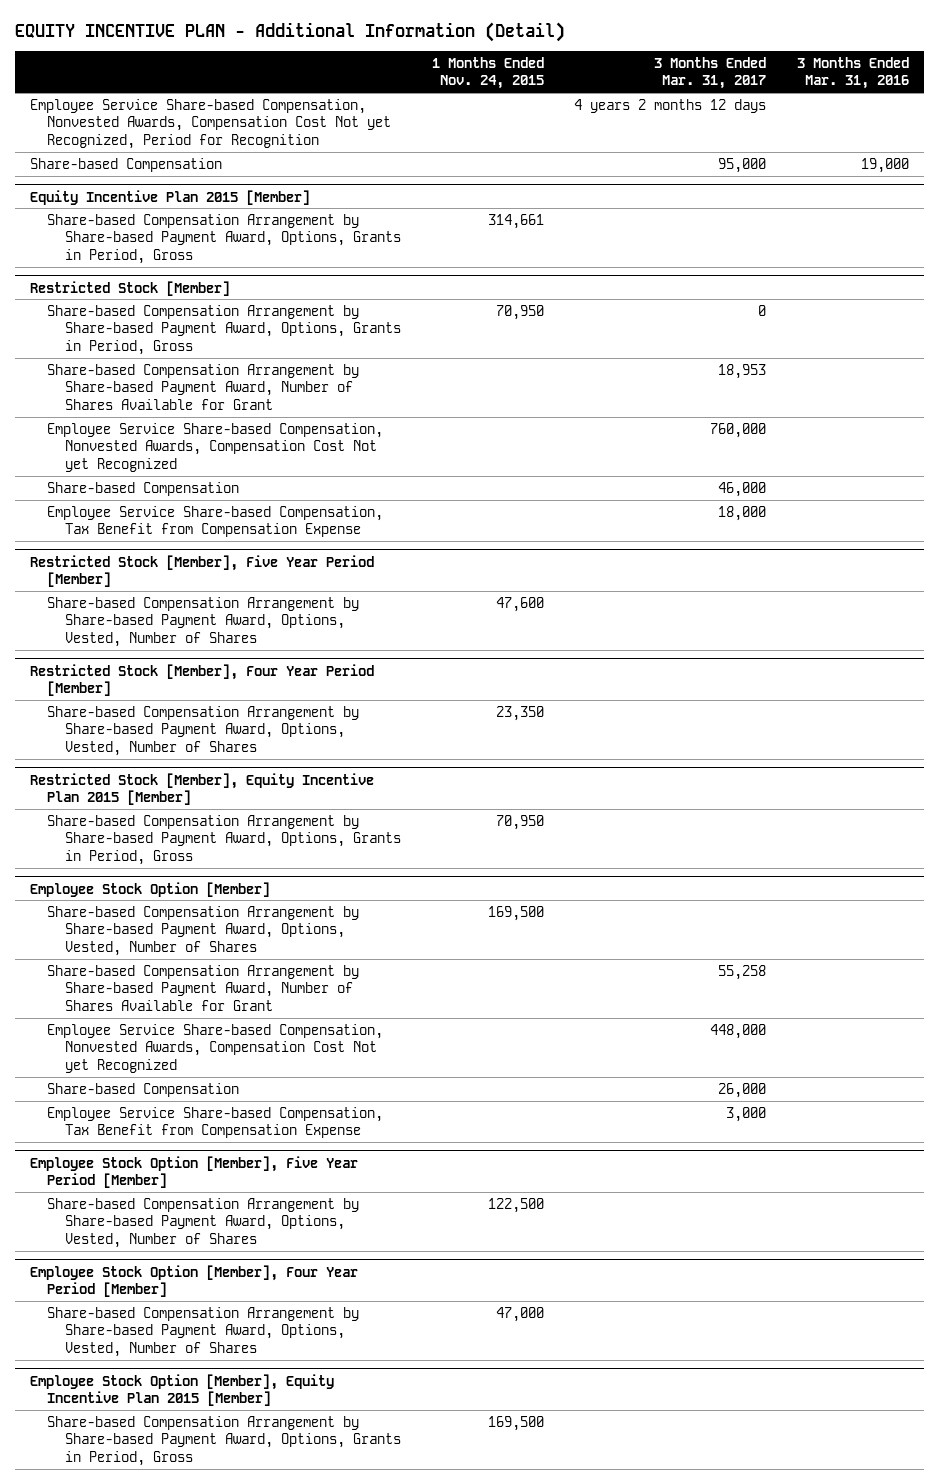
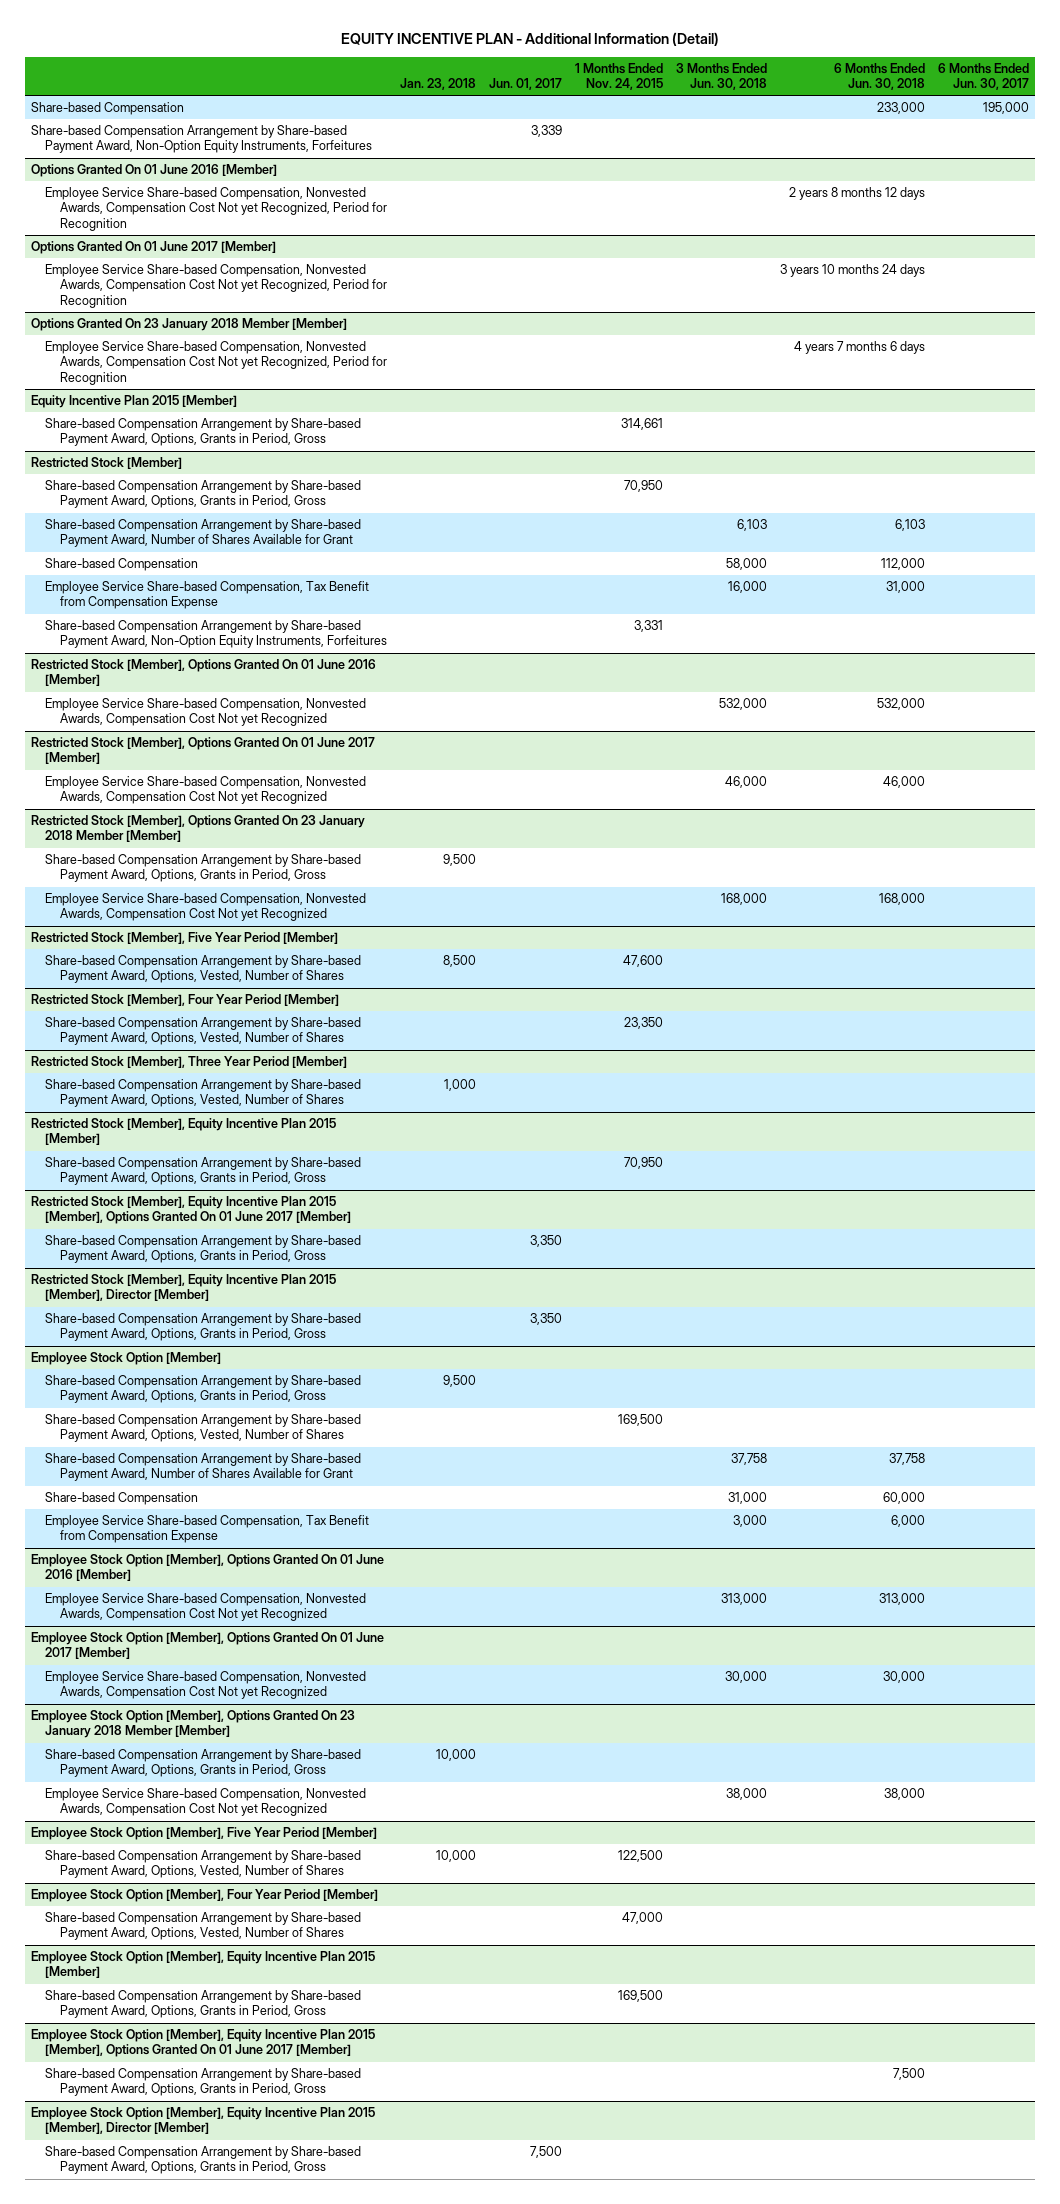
[654,56,767,90] 3 Months Ended Mar. 31, 2017 -> none
[796,56,909,90] 3 Months Ended Mar. 31, 2016 -> none
none -> [399,78,476,91] Jan. 23, 2018
none -> [488,78,562,91] Jun. 01, 2017
none -> [675,63,767,91] 3 Months Ended Jun. 30, 2018
none -> [833,63,925,91] 6 Months Ended Jun. 30, 2018
none -> [937,63,1029,91] 6 Months Ended Jun. 30, 2017
[29,98,392,150] Employee Service Share-based Compensation, Nonvested Awards, Compensation Cost Not yet Recognized, Period for Recognition -> none
none -> [31,125,373,154] Share-based Compensation Arrangement by Share-based Payment Award, Non-Option Equity Instruments, Forfeitures
none -> [31,164,278,178] Options Granted On 01 June 2016 [Member]
none -> [45,187,387,231] Employee Service Share-based Compensation, Nonvested Awards, Compensation Cost Not yet Recognized, Period for Recognition
none -> [31,241,277,255] Options Granted On 01 June 2017 [Member]
none -> [45,264,387,308] Employee Service Share-based Compensation, Nonvested Awards, Compensation Cost Not yet Recognized, Period for Recognition
none -> [31,318,348,332] Options Granted On 23 January 2018 Member [Member]
none -> [45,341,387,385] Employee Service Share-based Compensation, Nonvested Awards, Compensation Cost Not yet Recognized, Period for Recognition
[47,422,384,473] Employee Service Share-based Compensation, Nonvested Awards, Compensation Cost Not yet Recognized -> none
none -> [45,620,387,649] Share-based Compensation Arrangement by Share-based Payment Award, Non-Option Equity Instruments, Forfeitures
none -> [31,659,377,687] Restricted Stock [Member], Options Granted On 01 June 2016 [Member]
none -> [45,698,367,727] Employee Service Share-based Compensation, Nonvested Awards, Compensation Cost Not yet Recognized
none -> [31,737,376,765] Restricted Stock [Member], Options Granted On 01 June 2017 [Member]
none -> [45,776,367,805] Employee Service Share-based Compensation, Nonvested Awards, Compensation Cost Not yet Recognized
none -> [31,815,366,843] Restricted Stock [Member], Options Granted On 23 January 2018 Member [Member]
none -> [45,854,362,883] Share-based Compensation Arrangement by Share-based Payment Award, Options, Grants in Period, Gross
none -> [45,893,367,922] Employee Service Share-based Compensation, Nonvested Awards, Compensation Cost Not yet Recognized
none -> [31,1056,348,1069] Restricted Stock [Member], Three Year Period [Member]
none -> [45,1079,362,1108] Share-based Compensation Arrangement by Share-based Payment Award, Options, Vested, Number of Shares
none -> [31,1196,352,1225] Restricted Stock [Member], Equity Incentive Plan 2015 [Member], Options Granted On 01 June 2017 [Member]
none -> [45,1235,362,1264] Share-based Compensation Arrangement by Share-based Payment Award, Options, Grants in Period, Gross
none -> [31,1274,337,1302] Restricted Stock [Member], Equity Incentive Plan 2015 [Member], Director [Member]
none -> [45,1313,362,1342] Share-based Compensation Arrangement by Share-based Payment Award, Options, Grants in Period, Gross
none -> [45,1375,362,1404] Share-based Compensation Arrangement by Share-based Payment Award, Options, Grants in Period, Gross
[47,1023,384,1074] Employee Service Share-based Compensation, Nonvested Awards, Compensation Cost Not yet Recognized -> none
none -> [31,1554,385,1582] Employee Stock Option [Member], Options Granted On 01 June 2016 [Member]
none -> [45,1593,367,1622] Employee Service Share-based Compensation, Nonvested Awards, Compensation Cost Not yet Recognized
none -> [31,1632,385,1660] Employee Stock Option [Member], Options Granted On 01 June 2017 [Member]
none -> [45,1671,367,1700] Employee Service Share-based Compensation, Nonvested Awards, Compensation Cost Not yet Recognized
none -> [31,1710,356,1739] Employee Stock Option [Member], Options Granted On 23 January 2018 Member [Member]
none -> [45,1749,362,1778] Share-based Compensation Arrangement by Share-based Payment Award, Options, Grants in Period, Gross
none -> [45,1788,367,1817] Employee Service Share-based Compensation, Nonvested Awards, Compensation Cost Not yet Recognized
none -> [31,2029,376,2058] Employee Stock Option [Member], Equity Incentive Plan 2015 [Member], Options Granted On 01 June 2017 [Member]
none -> [45,2068,362,2097] Share-based Compensation Arrangement by Share-based Payment Award, Options, Grants in Period, Gross
none -> [31,2107,376,2135] Employee Stock Option [Member], Equity Incentive Plan 2015 [Member], Director [Member]
none -> [45,2146,362,2175] Share-based Compensation Arrangement by Share-based Payment Award, Options, Grants in Period, Gross

